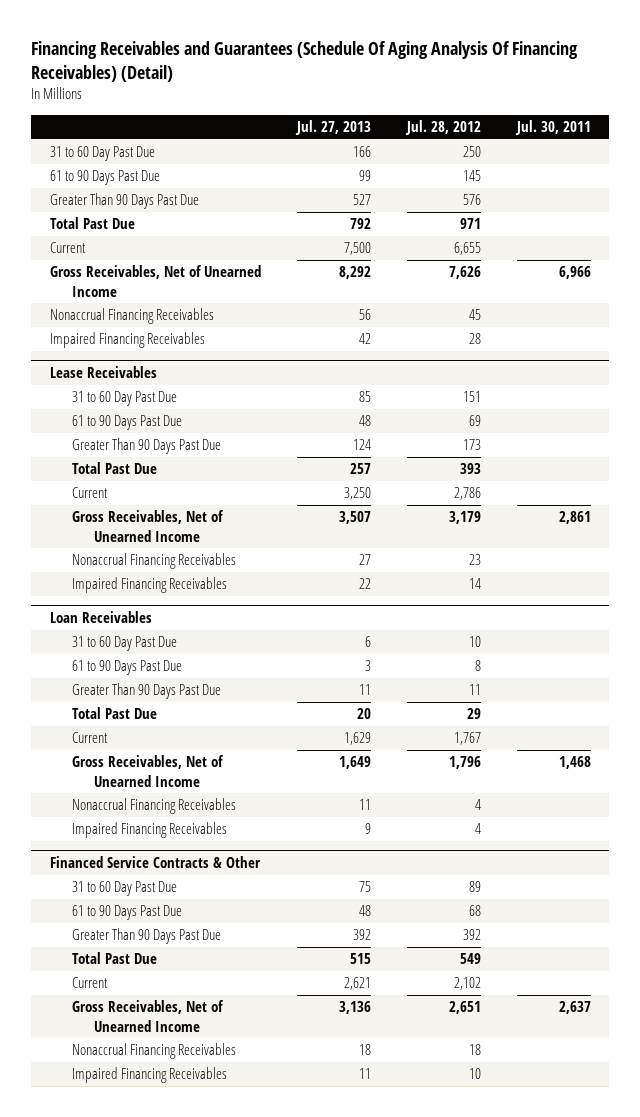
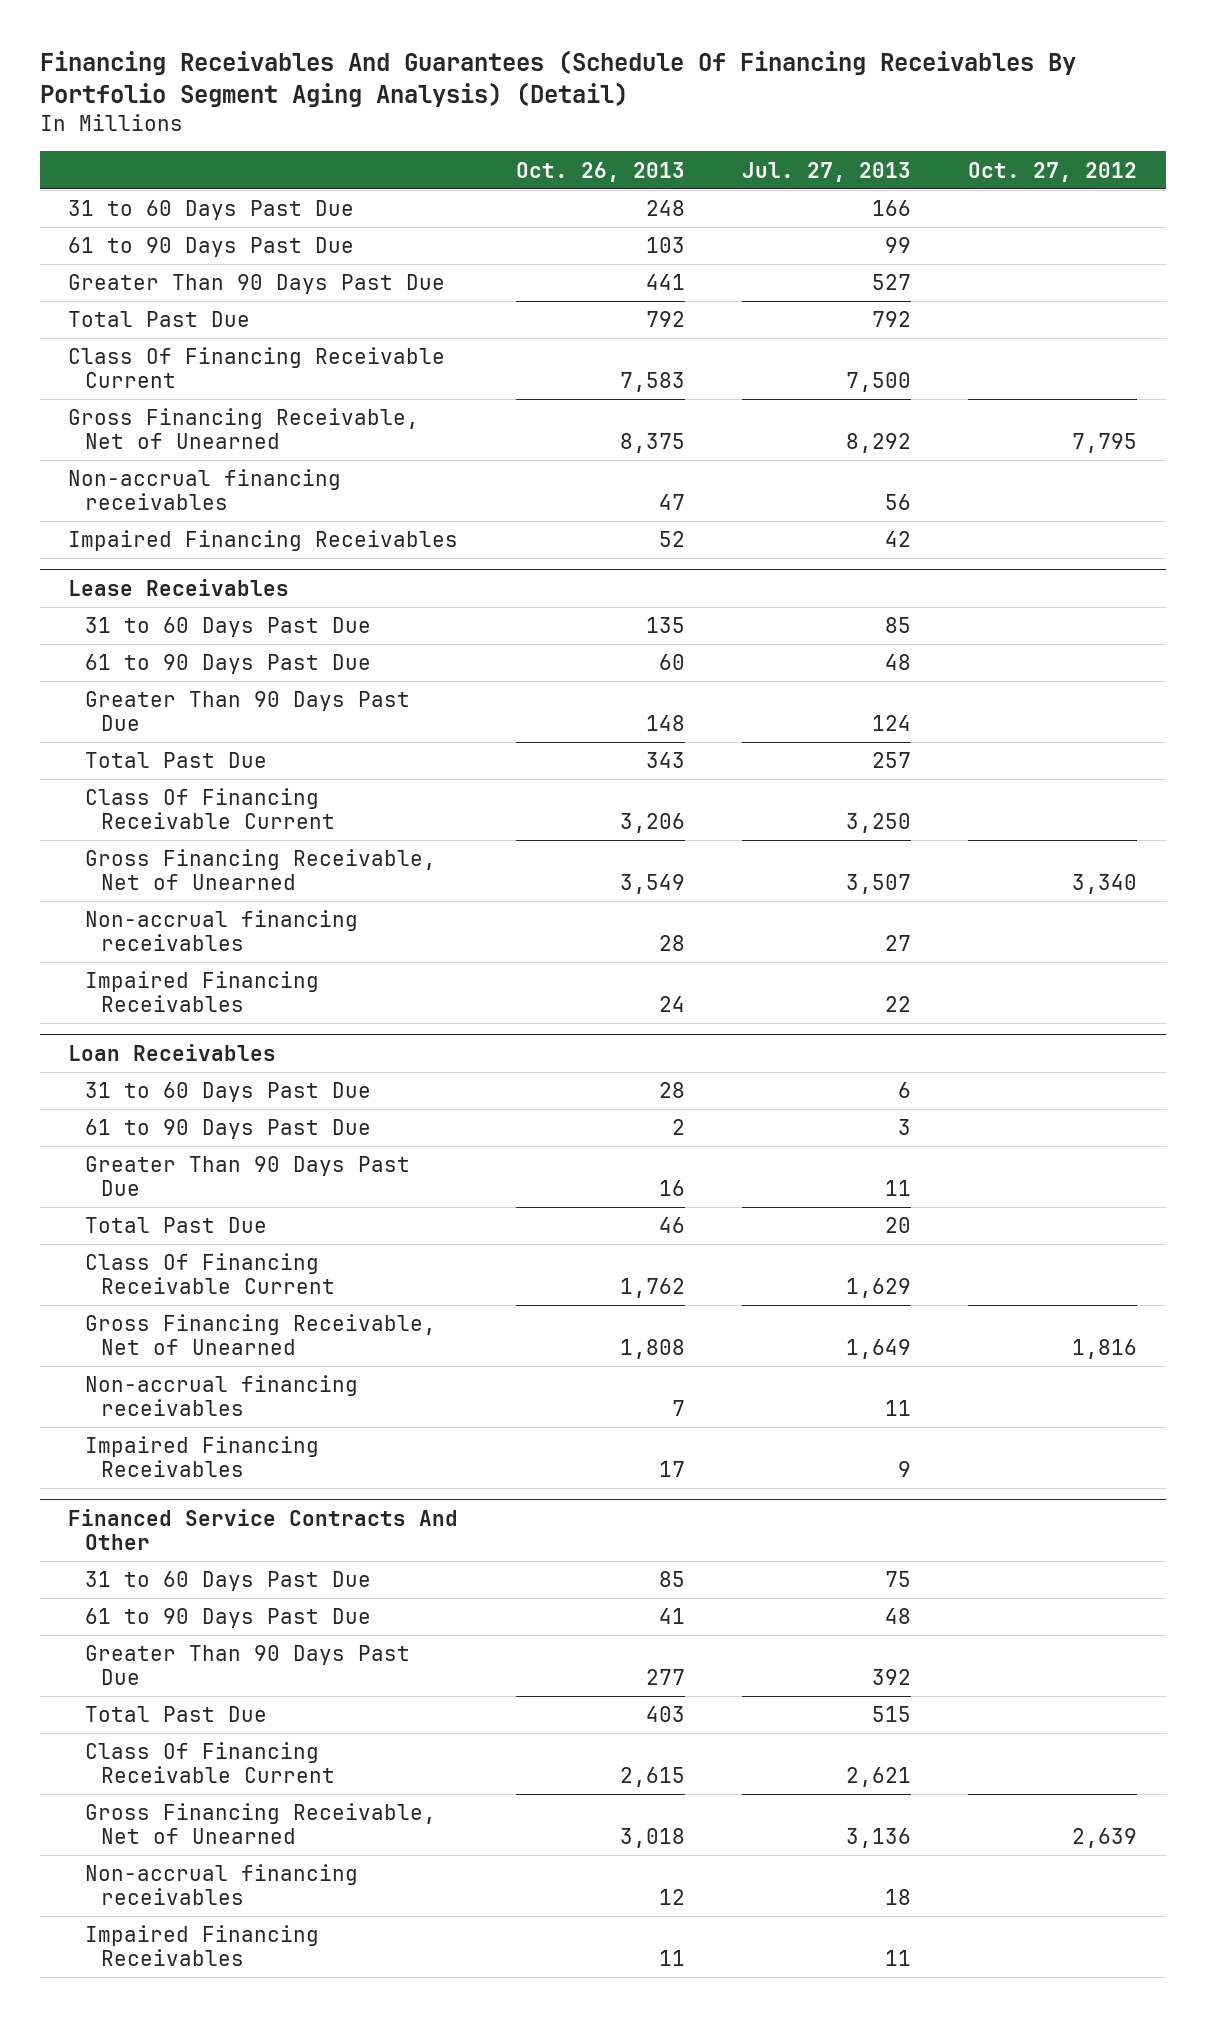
[31,41,579,82] Financing Receivables and Guarantees (Schedule Of Aging Analysis Of Financing Receivables) (Detail) -> [39,50,1076,108] Financing Receivables And Guarantees (Schedule Of Financing Receivables By Portfolio Segment Aging Analysis) (Detail)
[404,119,481,135] Jul. 28, 2012 -> none
[514,119,591,135] Jul. 30, 2011 -> none
none -> [515,161,685,182] Oct. 26, 2013
none -> [968,161,1138,182] Oct. 27, 2012
[49,146,155,162] 31 to 60 Day Past Due -> [68,200,355,221] 31 to 60 Days Past Due
[49,242,86,254] Current -> [68,347,446,389] Class Of Financing Receivable Current
[49,265,261,297] Gross Receivables, Net of Unearned Income -> [68,408,420,450] Gross Financing Receivable, Net of Unearned
[49,308,214,325] Nonaccrual Financing Receivables -> [68,469,342,511] Non-accrual financing receivables
[71,391,177,407] 31 to 60 Day Past Due -> [84,617,371,638] 31 to 60 Days Past Due
[71,487,108,499] Current -> [84,788,336,830] Class Of Financing Receivable Current
[71,510,224,542] Gross Receivables, Net of Unearned Income -> [84,849,436,891] Gross Financing Receivable, Net of Unearned
[71,553,236,570] Nonaccrual Financing Receivables -> [84,910,358,952] Non-accrual financing receivables
[71,636,177,652] 31 to 60 Day Past Due -> [84,1082,371,1103] 31 to 60 Days Past Due
[71,732,108,744] Current -> [84,1253,336,1295] Class Of Financing Receivable Current
[71,755,224,787] Gross Receivables, Net of Unearned Income -> [84,1314,436,1356] Gross Financing Receivable, Net of Unearned
[71,798,236,815] Nonaccrual Financing Receivables -> [84,1375,358,1417] Non-accrual financing receivables
[49,856,261,869] Financed Service Contracts & Other -> [68,1509,459,1551] Financed Service Contracts And Other
[71,881,177,897] 31 to 60 Day Past Due -> [84,1571,371,1592] 31 to 60 Days Past Due
[71,977,108,989] Current -> [84,1742,336,1784] Class Of Financing Receivable Current
[71,1000,224,1032] Gross Receivables, Net of Unearned Income -> [84,1803,436,1845] Gross Financing Receivable, Net of Unearned
[71,1043,236,1060] Nonaccrual Financing Receivables -> [84,1864,358,1906] Non-accrual financing receivables

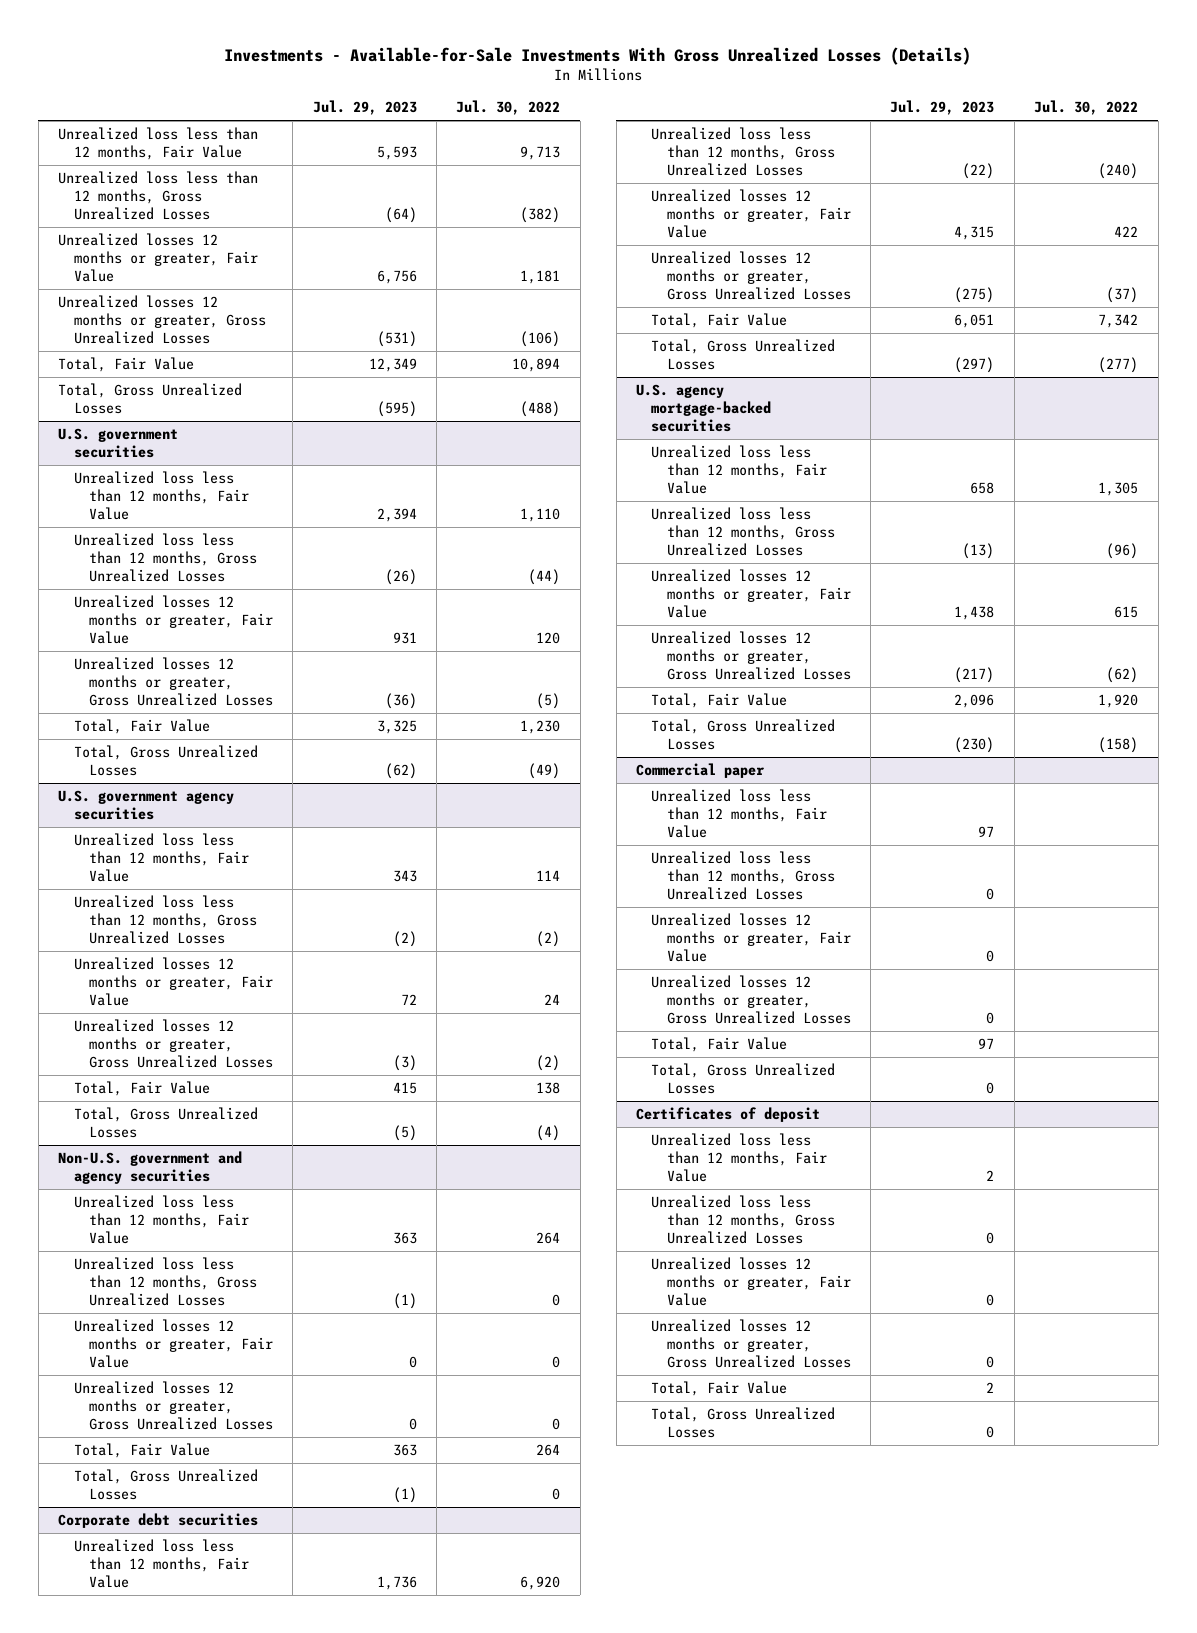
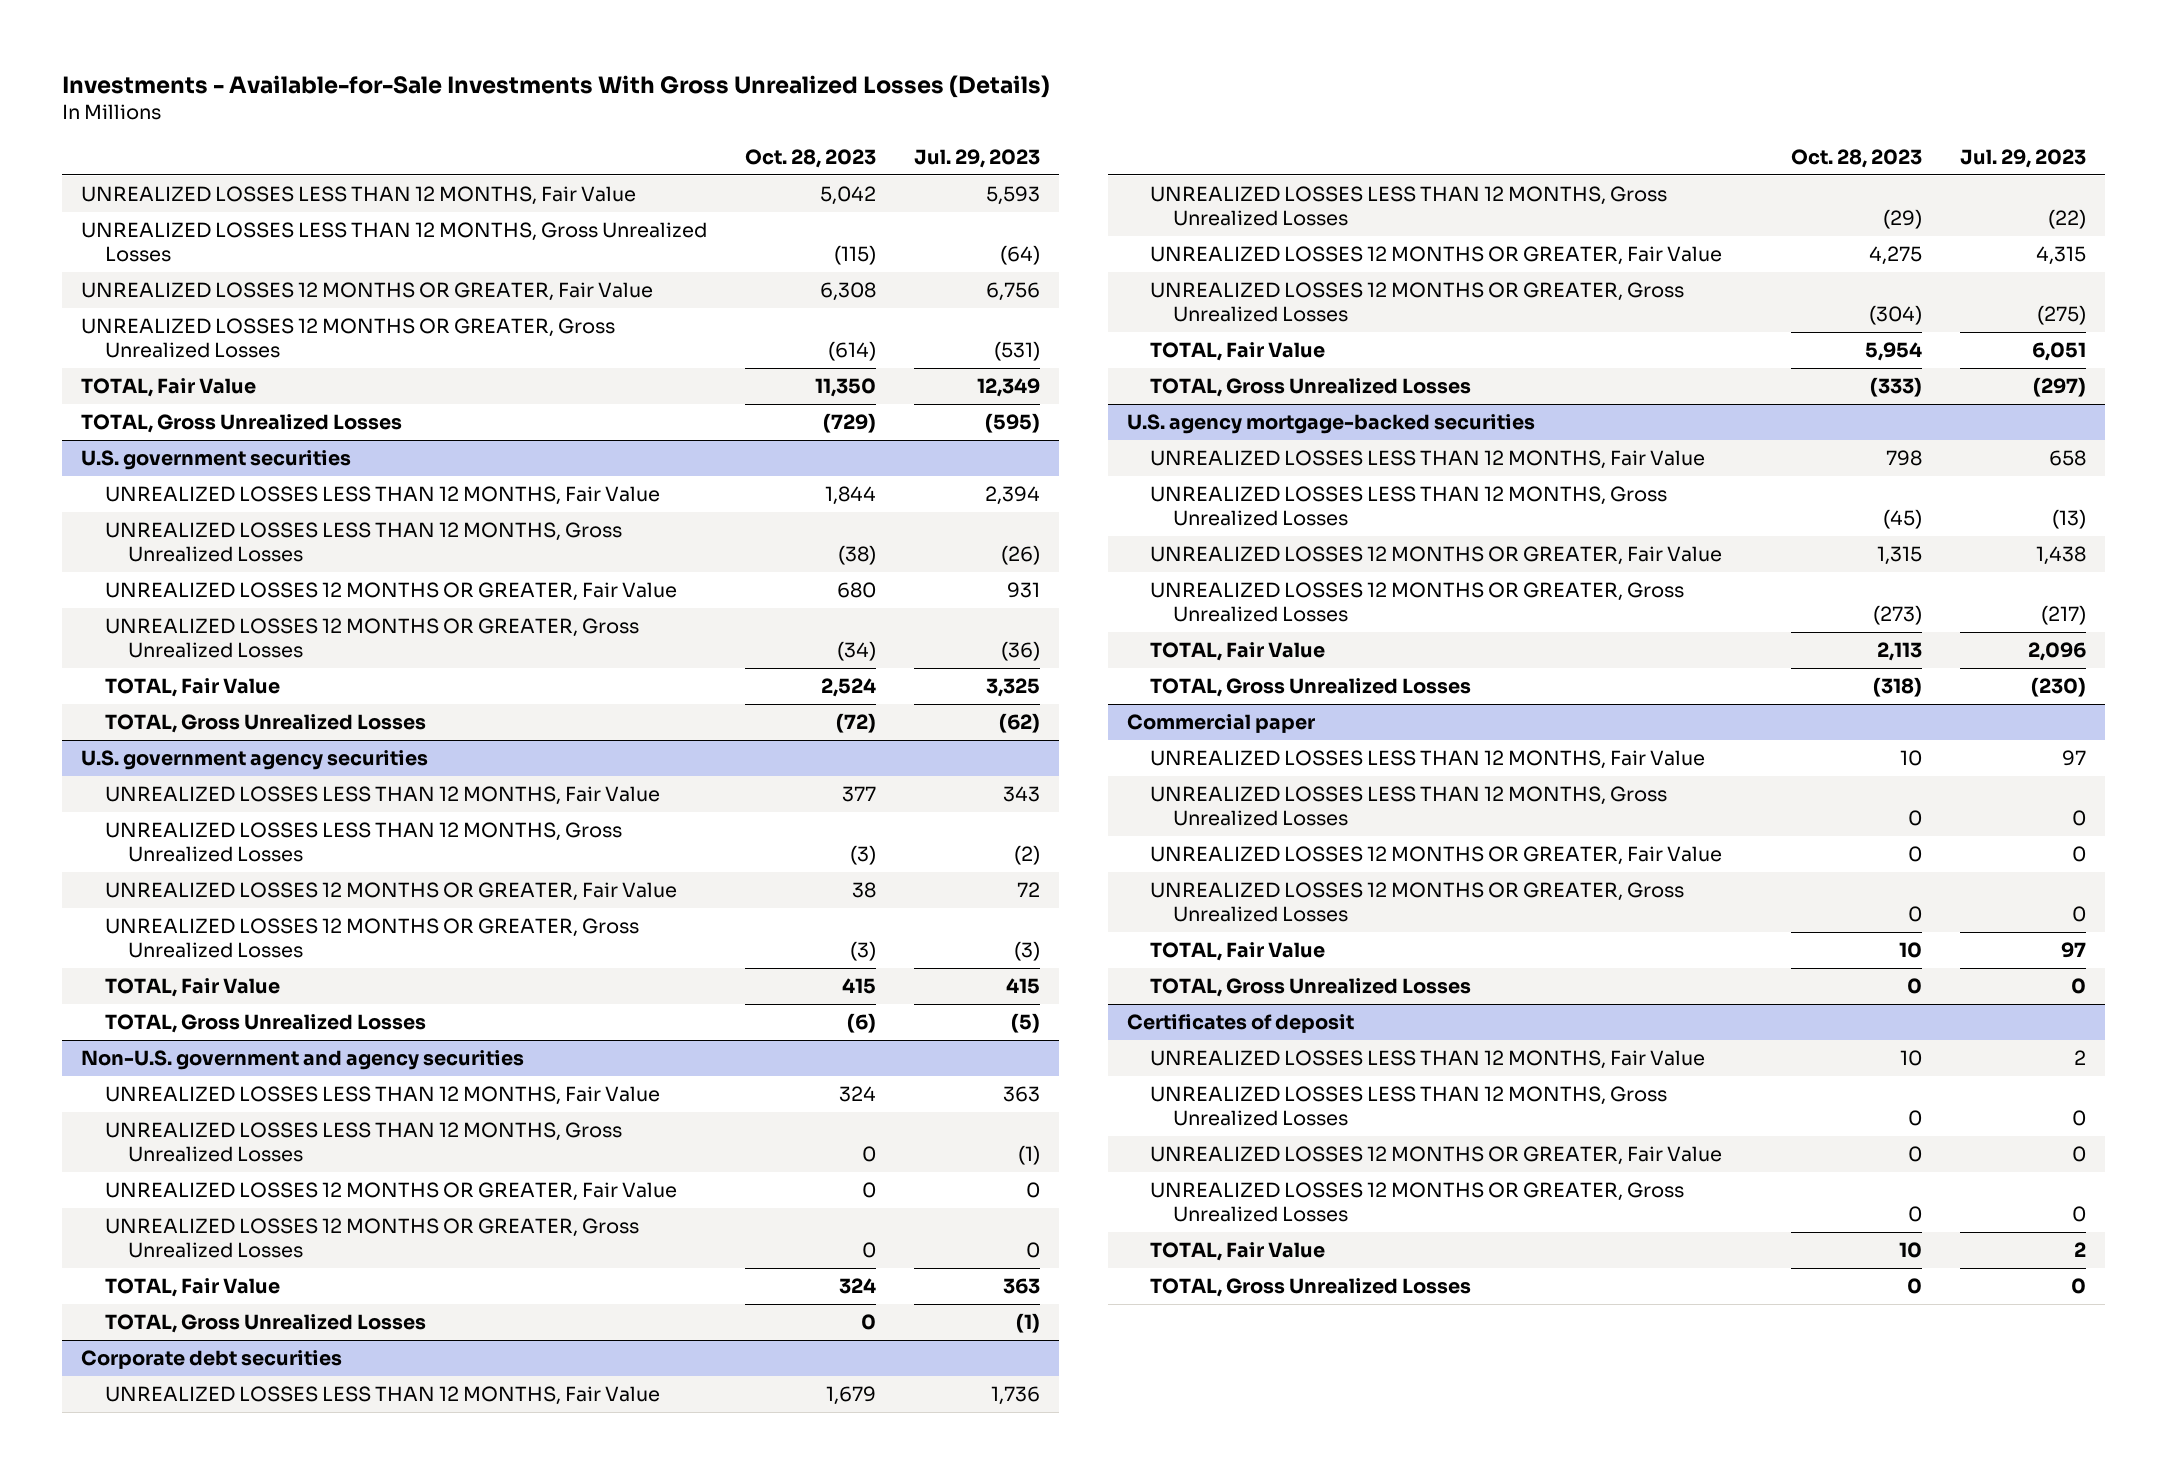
[456,100,561,116] Jul. 30, 2022 -> none
none -> [745,148,877,168] Oct. 28, 2023
[58,126,259,161] Unrealized loss less than 12 months, Fair Value -> [81,186,637,206] UNREALIZED LOSSES LESS THAN 12 MONTHS, Fair Value
[58,170,259,221] Unrealized loss less than 12 months, Gross Unrealized Losses -> [81,222,708,263] UNREALIZED LOSSES LESS THAN 12 MONTHS, Gross Unrealized Losses
[58,232,258,283] Unrealized losses 12 months or greater, Fair Value -> [81,282,654,302] UNREALIZED LOSSES 12 MONTHS OR GREATER, Fair Value
[58,294,266,345] Unrealized losses 12 months or greater, Gross Unrealized Losses -> [81,318,616,359] UNREALIZED LOSSES 12 MONTHS OR GREATER, Gross Unrealized Losses
[58,356,195,372] Total, Fair Value -> [81,378,257,398] TOTAL, Fair Value
[58,382,243,415] Total, Gross Unrealized Losses -> [81,414,403,434] TOTAL, Gross Unrealized Losses
[73,470,249,521] Unrealized loss less than 12 months, Fair Value -> [104,486,660,506] UNREALIZED LOSSES LESS THAN 12 MONTHS, Fair Value
[73,532,257,583] Unrealized loss less than 12 months, Gross Unrealized Losses -> [104,522,622,563] UNREALIZED LOSSES LESS THAN 12 MONTHS, Gross Unrealized Losses
[73,594,273,645] Unrealized losses 12 months or greater, Fair Value -> [104,582,677,602] UNREALIZED LOSSES 12 MONTHS OR GREATER, Fair Value
[73,656,273,707] Unrealized losses 12 months or greater, Gross Unrealized Losses -> [104,618,639,659] UNREALIZED LOSSES 12 MONTHS OR GREATER, Gross Unrealized Losses
[73,718,210,734] Total, Fair Value -> [104,678,280,698] TOTAL, Fair Value
[73,744,258,777] Total, Gross Unrealized Losses -> [104,714,426,734] TOTAL, Gross Unrealized Losses
[73,832,249,883] Unrealized loss less than 12 months, Fair Value -> [104,786,660,806] UNREALIZED LOSSES LESS THAN 12 MONTHS, Fair Value
[73,894,257,945] Unrealized loss less than 12 months, Gross Unrealized Losses -> [104,822,622,863] UNREALIZED LOSSES LESS THAN 12 MONTHS, Gross Unrealized Losses
[73,956,273,1007] Unrealized losses 12 months or greater, Fair Value -> [104,882,677,902] UNREALIZED LOSSES 12 MONTHS OR GREATER, Fair Value
[73,1018,273,1069] Unrealized losses 12 months or greater, Gross Unrealized Losses -> [104,918,639,959] UNREALIZED LOSSES 12 MONTHS OR GREATER, Gross Unrealized Losses
[73,1080,210,1096] Total, Fair Value -> [104,978,280,998] TOTAL, Fair Value
[73,1106,258,1139] Total, Gross Unrealized Losses -> [104,1014,426,1034] TOTAL, Gross Unrealized Losses
[73,1194,249,1245] Unrealized loss less than 12 months, Fair Value -> [104,1086,660,1106] UNREALIZED LOSSES LESS THAN 12 MONTHS, Fair Value
[73,1256,257,1307] Unrealized loss less than 12 months, Gross Unrealized Losses -> [104,1122,622,1163] UNREALIZED LOSSES LESS THAN 12 MONTHS, Gross Unrealized Losses
[73,1318,273,1369] Unrealized losses 12 months or greater, Fair Value -> [104,1182,677,1202] UNREALIZED LOSSES 12 MONTHS OR GREATER, Fair Value
[73,1380,273,1431] Unrealized losses 12 months or greater, Gross Unrealized Losses -> [104,1218,639,1259] UNREALIZED LOSSES 12 MONTHS OR GREATER, Gross Unrealized Losses
[73,1442,210,1458] Total, Fair Value -> [104,1278,280,1298] TOTAL, Fair Value
[73,1468,258,1501] Total, Gross Unrealized Losses -> [104,1314,426,1334] TOTAL, Gross Unrealized Losses
[73,1538,249,1589] Unrealized loss less than 12 months, Fair Value -> [104,1386,660,1406] UNREALIZED LOSSES LESS THAN 12 MONTHS, Fair Value
[651,126,835,177] Unrealized loss less than 12 months, Gross Unrealized Losses -> [1150,186,1668,227] UNREALIZED LOSSES LESS THAN 12 MONTHS, Gross Unrealized Losses
[651,188,851,239] Unrealized losses 12 months or greater, Fair Value -> [1150,246,1723,266] UNREALIZED LOSSES 12 MONTHS OR GREATER, Fair Value
[651,250,851,301] Unrealized losses 12 months or greater, Gross Unrealized Losses -> [1150,282,1685,323] UNREALIZED LOSSES 12 MONTHS OR GREATER, Gross Unrealized Losses
[651,312,788,328] Total, Fair Value -> [1150,342,1326,362] TOTAL, Fair Value
[651,338,836,371] Total, Gross Unrealized Losses -> [1150,378,1472,398] TOTAL, Gross Unrealized Losses
[651,444,827,495] Unrealized loss less than 12 months, Fair Value -> [1150,450,1706,470] UNREALIZED LOSSES LESS THAN 12 MONTHS, Fair Value
[651,506,835,557] Unrealized loss less than 12 months, Gross Unrealized Losses -> [1150,486,1668,527] UNREALIZED LOSSES LESS THAN 12 MONTHS, Gross Unrealized Losses
[651,568,851,619] Unrealized losses 12 months or greater, Fair Value -> [1150,546,1723,566] UNREALIZED LOSSES 12 MONTHS OR GREATER, Fair Value
[651,630,851,681] Unrealized losses 12 months or greater, Gross Unrealized Losses -> [1150,582,1685,623] UNREALIZED LOSSES 12 MONTHS OR GREATER, Gross Unrealized Losses
[651,692,788,708] Total, Fair Value -> [1150,642,1326,662] TOTAL, Fair Value
[651,718,836,751] Total, Gross Unrealized Losses -> [1150,678,1472,698] TOTAL, Gross Unrealized Losses
[651,788,827,839] Unrealized loss less than 12 months, Fair Value -> [1150,750,1706,770] UNREALIZED LOSSES LESS THAN 12 MONTHS, Fair Value
[651,850,835,901] Unrealized loss less than 12 months, Gross Unrealized Losses -> [1150,786,1668,827] UNREALIZED LOSSES LESS THAN 12 MONTHS, Gross Unrealized Losses
[651,912,851,963] Unrealized losses 12 months or greater, Fair Value -> [1150,846,1723,866] UNREALIZED LOSSES 12 MONTHS OR GREATER, Fair Value
[651,974,851,1025] Unrealized losses 12 months or greater, Gross Unrealized Losses -> [1150,882,1685,923] UNREALIZED LOSSES 12 MONTHS OR GREATER, Gross Unrealized Losses
[651,1036,788,1052] Total, Fair Value -> [1150,942,1326,962] TOTAL, Fair Value
[651,1062,836,1095] Total, Gross Unrealized Losses -> [1150,978,1472,998] TOTAL, Gross Unrealized Losses
[651,1132,827,1183] Unrealized loss less than 12 months, Fair Value -> [1150,1050,1706,1070] UNREALIZED LOSSES LESS THAN 12 MONTHS, Fair Value
[651,1194,835,1245] Unrealized loss less than 12 months, Gross Unrealized Losses -> [1150,1086,1668,1127] UNREALIZED LOSSES LESS THAN 12 MONTHS, Gross Unrealized Losses
[651,1256,851,1307] Unrealized losses 12 months or greater, Fair Value -> [1150,1146,1723,1166] UNREALIZED LOSSES 12 MONTHS OR GREATER, Fair Value
[651,1318,851,1369] Unrealized losses 12 months or greater, Gross Unrealized Losses -> [1150,1182,1685,1223] UNREALIZED LOSSES 12 MONTHS OR GREATER, Gross Unrealized Losses
[651,1380,788,1396] Total, Fair Value -> [1150,1242,1326,1262] TOTAL, Fair Value
[651,1406,836,1439] Total, Gross Unrealized Losses -> [1150,1278,1472,1298] TOTAL, Gross Unrealized Losses

